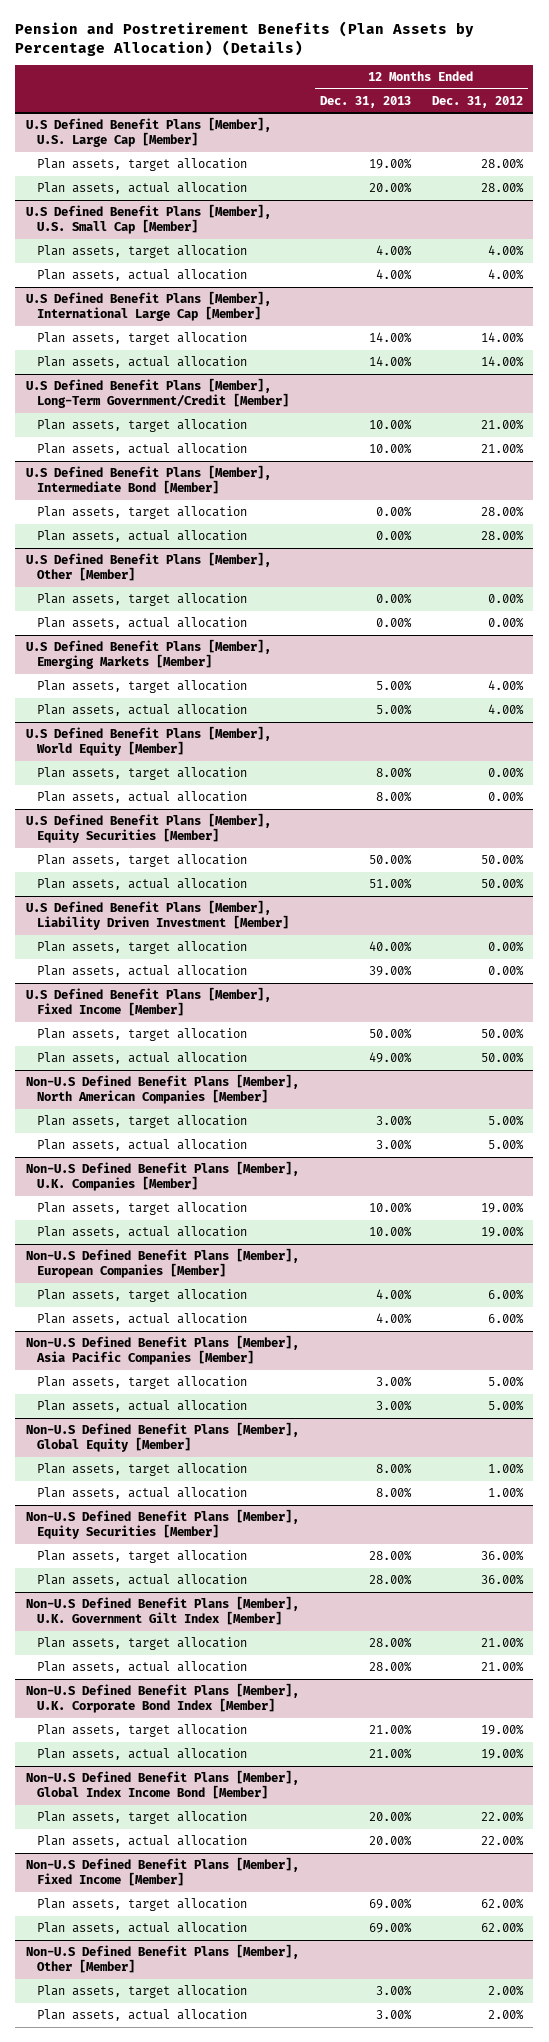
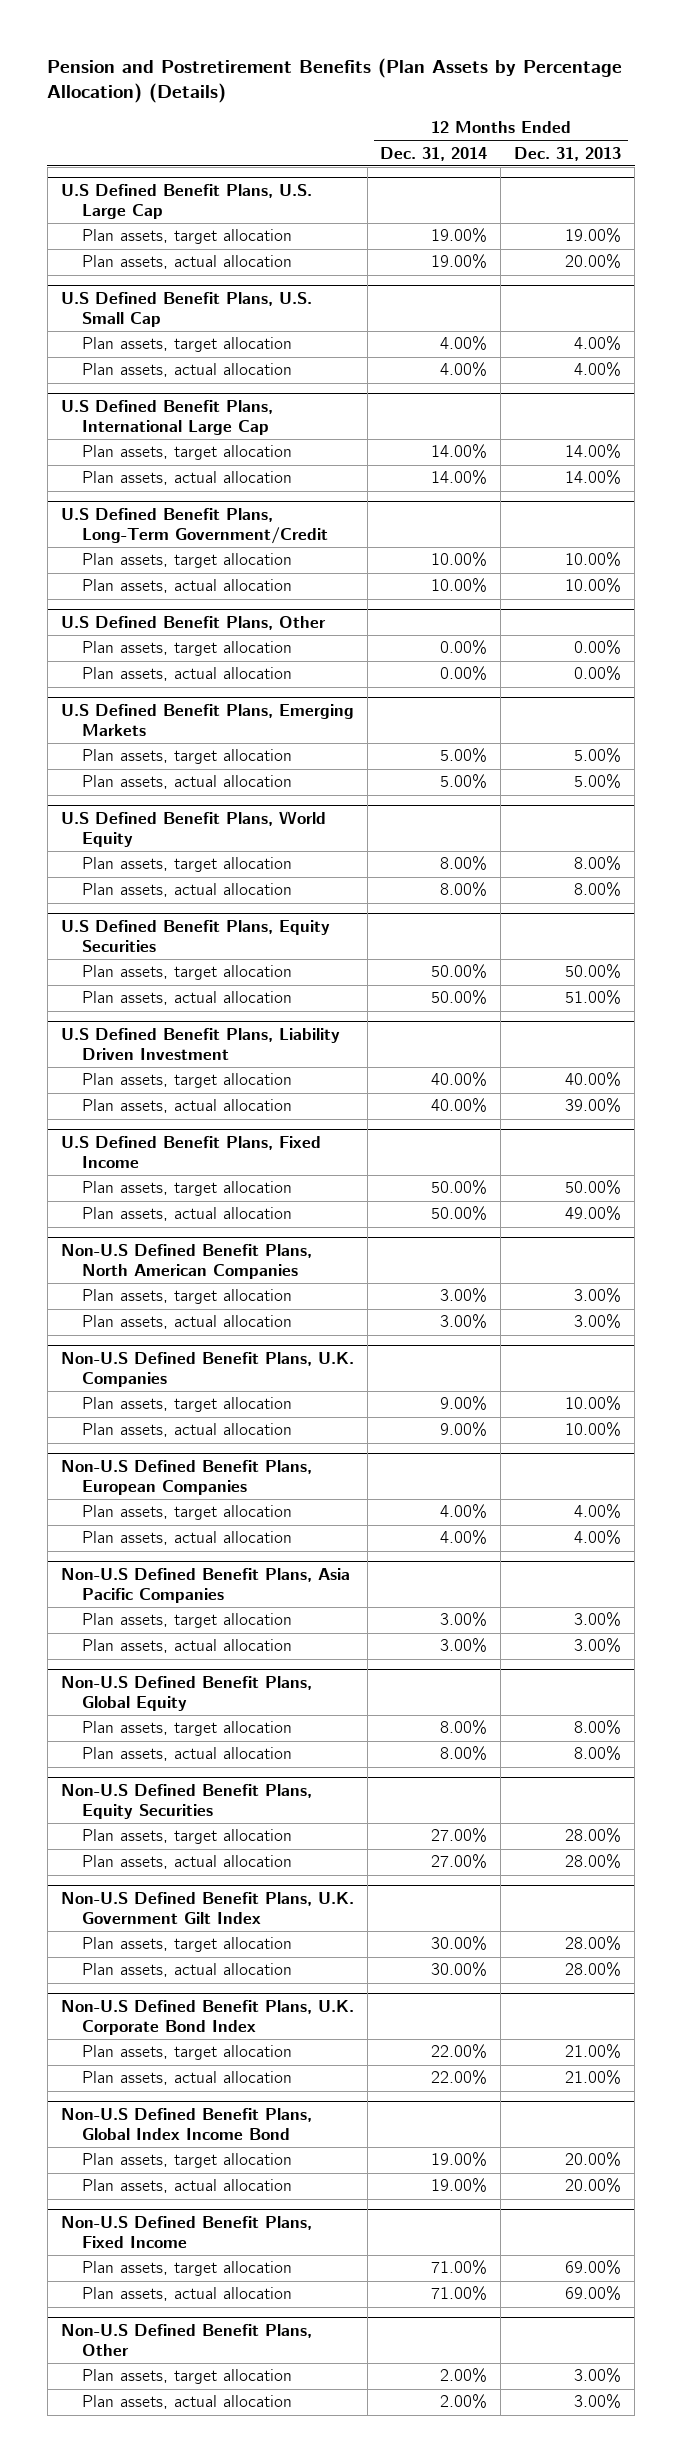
[431,95,523,108] Dec. 31, 2012 -> none
none -> [380,146,488,161] Dec. 31, 2014
[25,117,271,148] U.S Defined Benefit Plans [Member], U.S. Large Cap [Member] -> [60,183,312,220] U.S Defined Benefit Plans, U.S. Large Cap
[25,204,271,235] U.S Defined Benefit Plans [Member], U.S. Small Cap [Member] -> [60,291,312,328] U.S Defined Benefit Plans, U.S. Small Cap
[25,291,271,322] U.S Defined Benefit Plans [Member], International Large Cap [Member] -> [60,399,273,436] U.S Defined Benefit Plans, International Large Cap
[25,378,289,409] U.S Defined Benefit Plans [Member], Long-Term Government/Credit [Member] -> [60,507,329,545] U.S Defined Benefit Plans, Long-Term Government/Credit
[25,465,271,495] U.S Defined Benefit Plans [Member], Intermediate Bond [Member] -> none
[36,506,247,520] Plan assets, target allocation -> none
[36,530,247,543] Plan assets, actual allocation -> none
[25,552,271,582] U.S Defined Benefit Plans [Member], Other [Member] -> [60,615,326,630] U.S Defined Benefit Plans, Other
[25,639,271,670] U.S Defined Benefit Plans [Member], Emerging Markets [Member] -> [60,703,354,737] U.S Defined Benefit Plans, Emerging Markets
[25,726,271,757] U.S Defined Benefit Plans [Member], World Equity [Member] -> [60,810,326,848] U.S Defined Benefit Plans, World Equity
[25,813,271,844] U.S Defined Benefit Plans [Member], Equity Securities [Member] -> [60,919,330,953] U.S Defined Benefit Plans, Equity Securities
[25,900,289,931] U.S Defined Benefit Plans [Member], Liability Driven Investment [Member] -> [60,1027,340,1061] U.S Defined Benefit Plans, Liability Driven Investment
[25,987,271,1017] U.S Defined Benefit Plans [Member], Fixed Income [Member] -> [60,1135,321,1169] U.S Defined Benefit Plans, Fixed Income
[25,1074,299,1105] Non-U.S Defined Benefit Plans [Member], North American Companies [Member] -> [60,1243,312,1280] Non-U.S Defined Benefit Plans, North American Companies
[25,1161,299,1192] Non-U.S Defined Benefit Plans [Member], U.K. Companies [Member] -> [60,1351,354,1388] Non-U.S Defined Benefit Plans, U.K. Companies
[25,1248,299,1279] Non-U.S Defined Benefit Plans [Member], European Companies [Member] -> [60,1459,312,1496] Non-U.S Defined Benefit Plans, European Companies
[25,1335,299,1366] Non-U.S Defined Benefit Plans [Member], Asia Pacific Companies [Member] -> [60,1567,350,1604] Non-U.S Defined Benefit Plans, Asia Pacific Companies
[25,1422,299,1453] Non-U.S Defined Benefit Plans [Member], Global Equity [Member] -> [60,1675,312,1712] Non-U.S Defined Benefit Plans, Global Equity
[25,1509,299,1540] Non-U.S Defined Benefit Plans [Member], Equity Securities [Member] -> [60,1783,312,1820] Non-U.S Defined Benefit Plans, Equity Securities
[25,1596,299,1626] Non-U.S Defined Benefit Plans [Member], U.K. Government Gilt Index [Member] -> [60,1891,354,1925] Non-U.S Defined Benefit Plans, U.K. Government Gilt Index
[25,1683,299,1714] Non-U.S Defined Benefit Plans [Member], U.K. Corporate Bond Index [Member] -> [60,1999,354,2036] Non-U.S Defined Benefit Plans, U.K. Corporate Bond Index
[25,1770,299,1800] Non-U.S Defined Benefit Plans [Member], Global Index Income Bond [Member] -> [60,2107,312,2141] Non-U.S Defined Benefit Plans, Global Index Income Bond
[25,1857,299,1887] Non-U.S Defined Benefit Plans [Member], Fixed Income [Member] -> [60,2215,312,2249] Non-U.S Defined Benefit Plans, Fixed Income
[25,1944,299,1974] Non-U.S Defined Benefit Plans [Member], Other [Member] -> [60,2323,312,2357] Non-U.S Defined Benefit Plans, Other

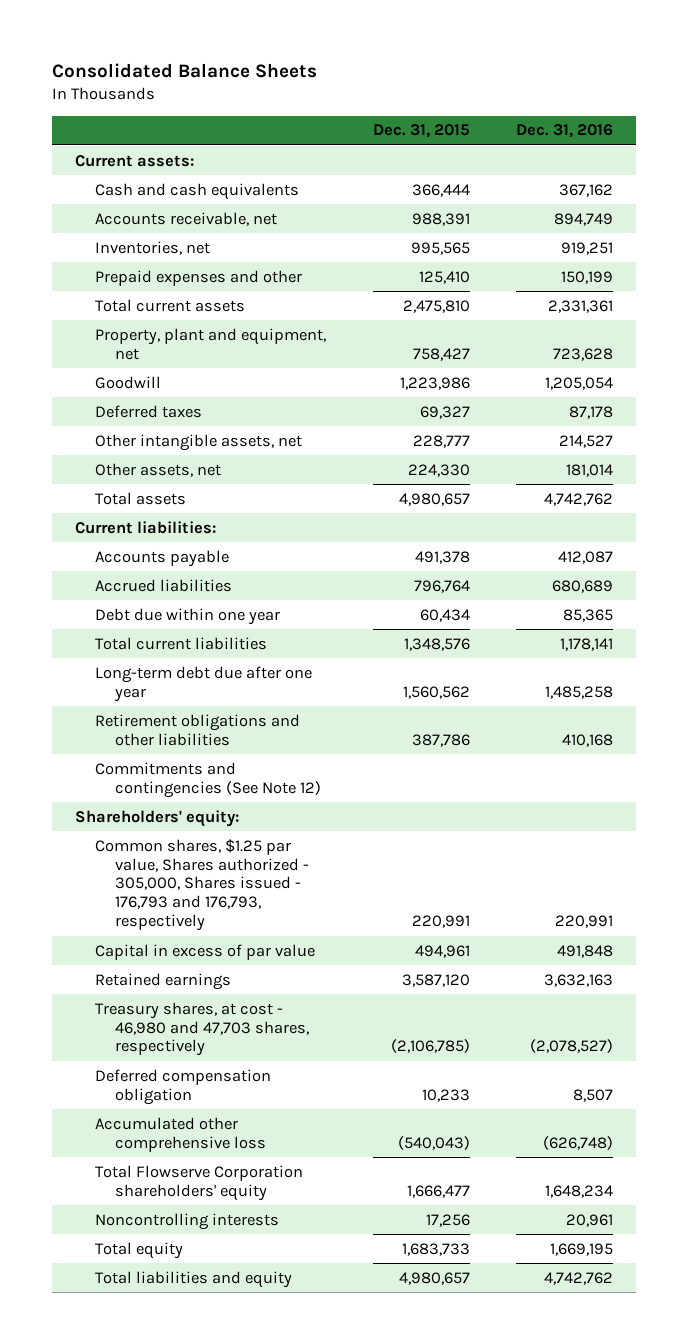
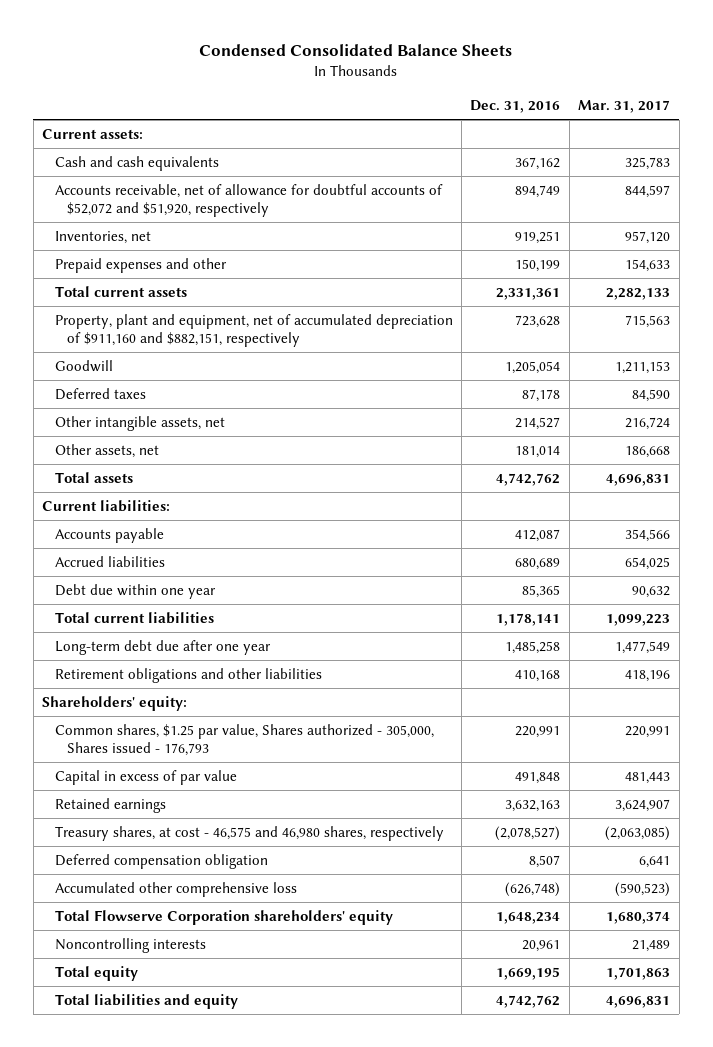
[51,63,317,79] Consolidated Balance Sheets -> [199,44,513,57] Condensed Consolidated Balance Sheets
[372,124,470,139] Dec. 31, 2015 -> none
none -> [578,100,671,114] Mar. 31, 2017
[95,211,278,226] Accounts receivable, net -> [54,183,443,217] Accounts receivable, net of allowance for doubtful accounts of $52,072 and $51,920, respectively
[95,327,327,360] Property, plant and equipment, net -> [54,313,453,347] Property, plant and equipment, net of accumulated depreciation of $911,160 and $882,151, respectively
[95,761,321,798] Commitments and contingencies (See Note 12) -> none
[95,838,309,932] Common shares, $1.25 par value, Shares authorized - 305,000, Shares issued - 176,793 and 176,793, respectively -> [54,723,434,756] Common shares, $1.25 par value, Shares authorized - 305,000, Shares issued - 176,793
[95,1001,309,1057] Treasury shares, at cost - 46,980 and 47,703 shares, respectively -> [54,825,444,841] Treasury shares, at cost - 46,575 and 46,980 shares, respectively

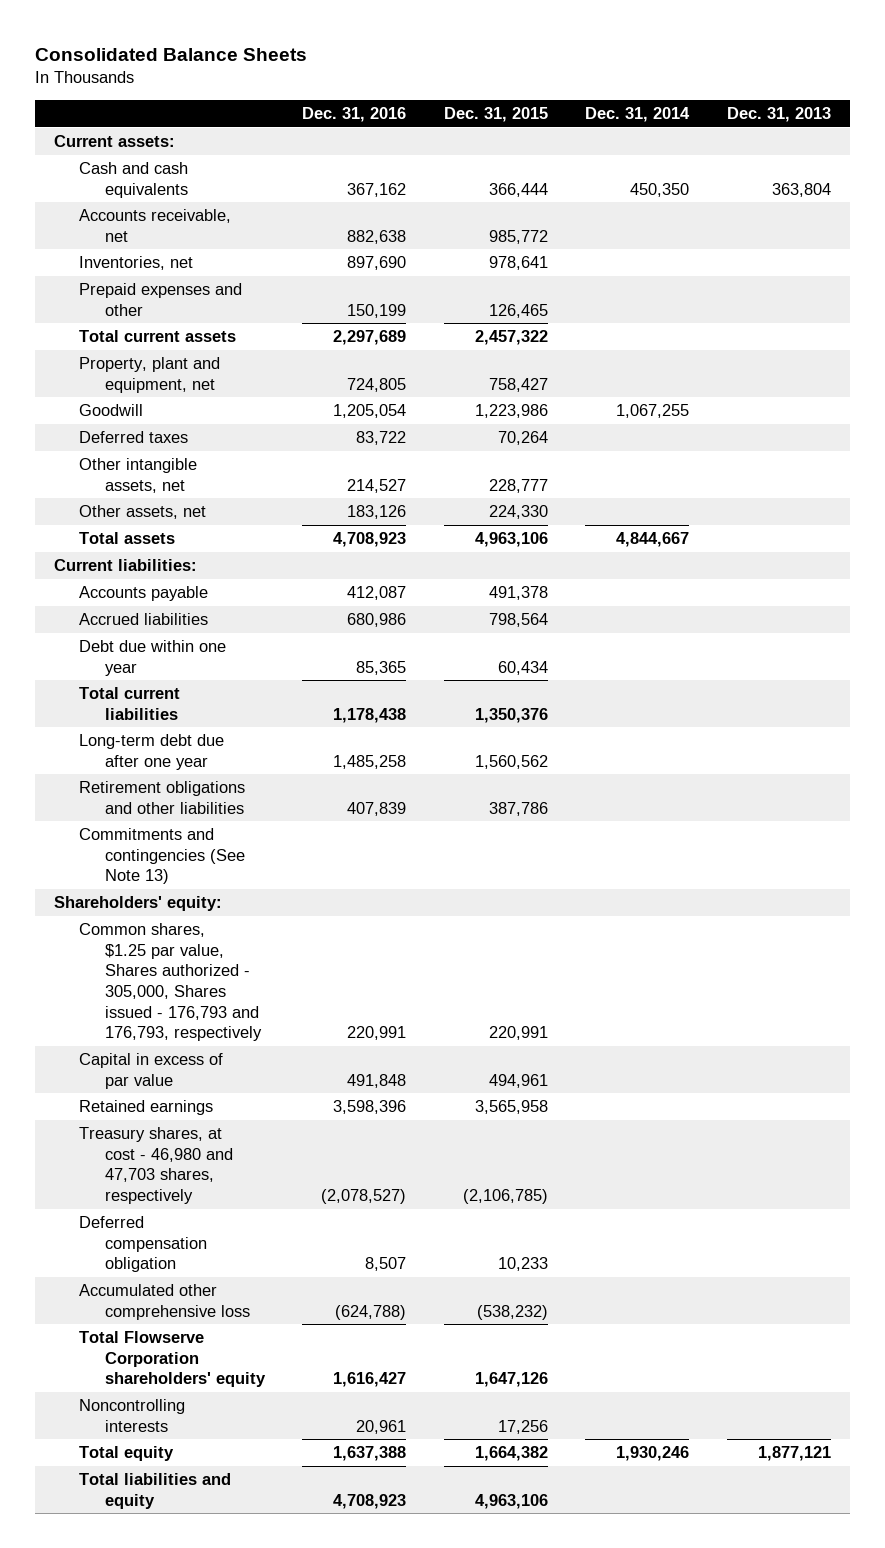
[199,44,513,57] Condensed Consolidated Balance Sheets -> [34,47,307,61] Consolidated Balance Sheets
[578,100,671,114] Mar. 31, 2017 -> none
none -> [443,107,548,123] Dec. 31, 2015
none -> [585,107,691,123] Dec. 31, 2014
none -> [727,107,832,123] Dec. 31, 2013
[54,183,443,217] Accounts receivable, net of allowance for doubtful accounts of $52,072 and $51,920, respectively -> [79,209,232,242] Accounts receivable, net
[515,184,561,198] 894,749 -> [347,229,407,244] 882,638
[515,230,561,244] 919,251 -> [347,256,407,271] 897,690
[496,287,561,300] 2,331,361 -> [333,330,407,346] 2,297,689
[54,313,453,347] Property, plant and equipment, net of accumulated depreciation of $911,160 and $882,151, respectively -> [79,357,221,393] Property, plant and equipment, net
[515,314,561,328] 723,628 -> [347,377,407,392] 724,805
[522,388,561,402] 87,178 -> [356,431,407,446] 83,722
[515,445,561,458] 181,014 -> [347,505,407,520] 183,126
[496,472,561,486] 4,742,762 -> [333,532,407,548] 4,708,923
[515,557,561,570] 680,689 -> [347,613,407,628] 680,986
[496,612,561,626] 1,178,141 -> [333,707,407,723] 1,178,438
[515,669,561,682] 410,168 -> [347,801,407,816] 407,839
none -> [79,828,245,885] Commitments and contingencies (See Note 13)
[54,723,434,756] Common shares, $1.25 par value, Shares authorized - 305,000, Shares issued - 176,793 -> [79,923,262,1042] Common shares, $1.25 par value, Shares authorized - 305,000, Shares issued - 176,793 and 176,793, respectively
[505,799,561,812] 3,632,163 -> [333,1100,407,1115] 3,598,396
[54,825,444,841] Treasury shares, at cost - 46,575 and 46,980 shares, respectively -> [79,1127,233,1204] Treasury shares, at cost - 46,980 and 47,703 shares, respectively
[505,881,561,897] (626,748) -> [335,1304,407,1320] (624,788)
[496,911,561,924] 1,648,234 -> [333,1372,407,1388] 1,616,427
[496,966,561,980] 1,669,195 -> [333,1446,407,1462] 1,637,388
[496,994,561,1008] 4,742,762 -> [333,1493,407,1509] 4,708,923

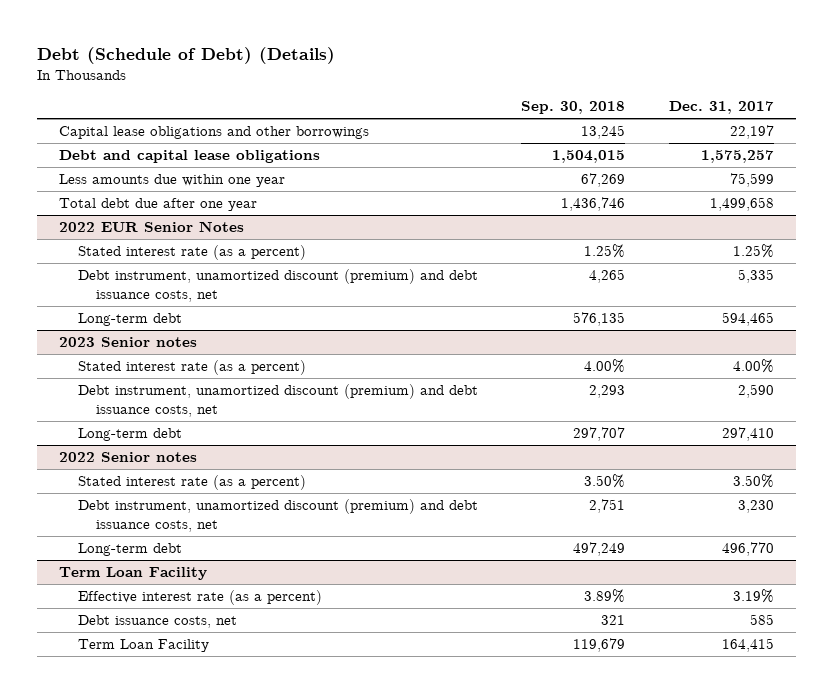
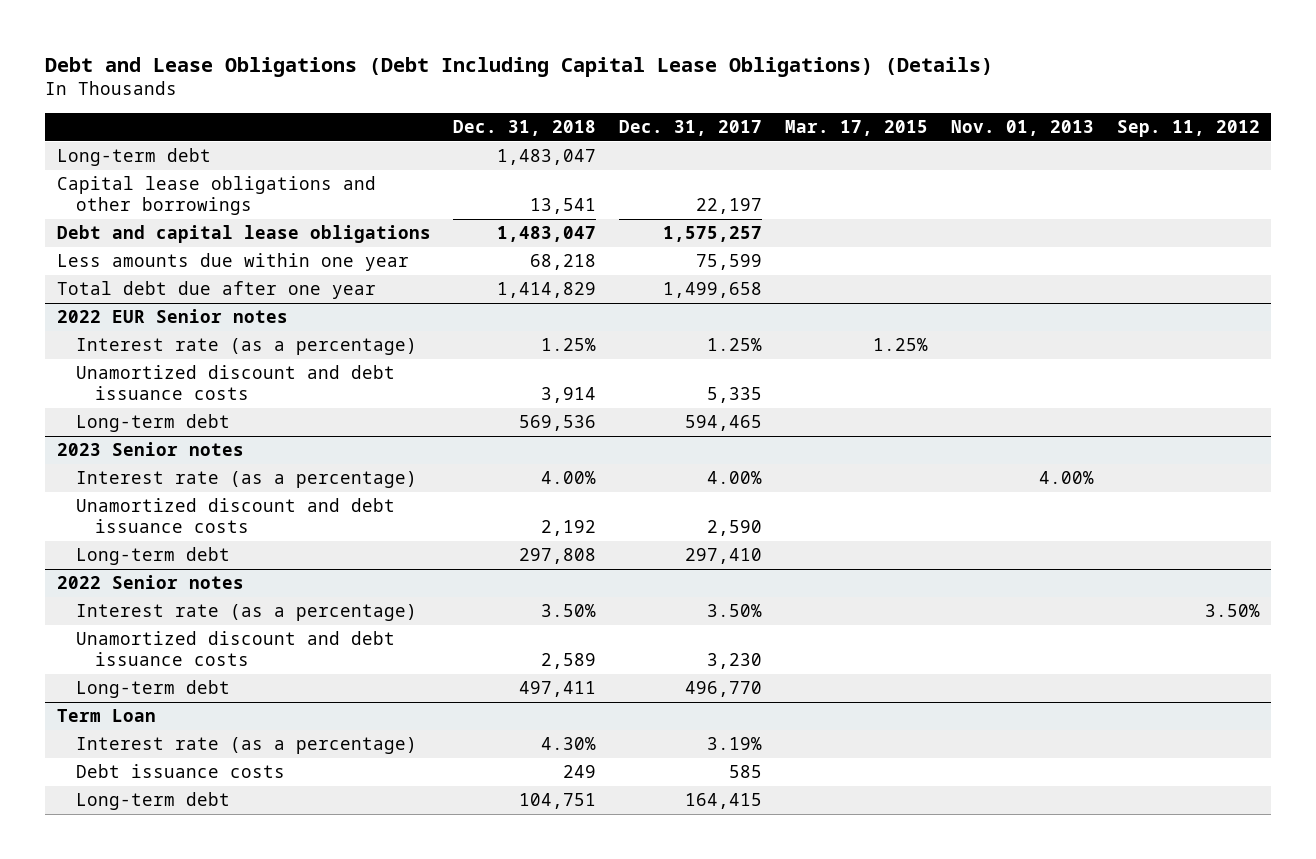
[37,46,336,64] Debt (Schedule of Debt) (Details) -> [45,56,994,77] Debt and Lease Obligations (Debt Including Capital Lease Obligations) (Details)
[521,101,626,115] Sep. 30, 2018 -> none
none -> [453,119,597,136] Dec. 31, 2018
none -> [785,119,929,136] Mar. 17, 2015
none -> [950,119,1094,136] Nov. 01, 2013
none -> [1116,119,1260,137] Sep. 11, 2012
none -> [56,148,211,167] Long-term debt
[58,221,244,233] 2022 EUR Senior Notes -> [56,309,288,324] 2022 EUR Senior notes
[77,245,306,261] Stated interest rate (as a percent) -> [75,338,417,356] Interest rate (as a percentage)
[77,269,478,303] Debt instrument, unamortized discount (premium) and debt issuance costs, net -> [75,365,395,400] Unamortized discount and debt issuance costs
[77,360,306,376] Stated interest rate (as a percent) -> [75,471,417,489] Interest rate (as a percentage)
[77,384,478,418] Debt instrument, unamortized discount (premium) and debt issuance costs, net -> [75,498,395,533] Unamortized discount and debt issuance costs
[77,475,306,491] Stated interest rate (as a percent) -> [75,604,417,622] Interest rate (as a percentage)
[77,499,478,533] Debt instrument, unamortized discount (premium) and debt issuance costs, net -> [75,631,395,666] Unamortized discount and debt issuance costs
[58,567,207,581] Term Loan Facility -> [56,709,156,723] Term Loan
[77,590,322,606] Effective interest rate (as a percent) -> [75,737,417,755] Interest rate (as a percentage)
[77,615,237,629] Debt issuance costs, net -> [75,764,285,779] Debt issuance costs
[77,639,209,653] Term Loan Facility -> [75,792,230,811] Long-term debt

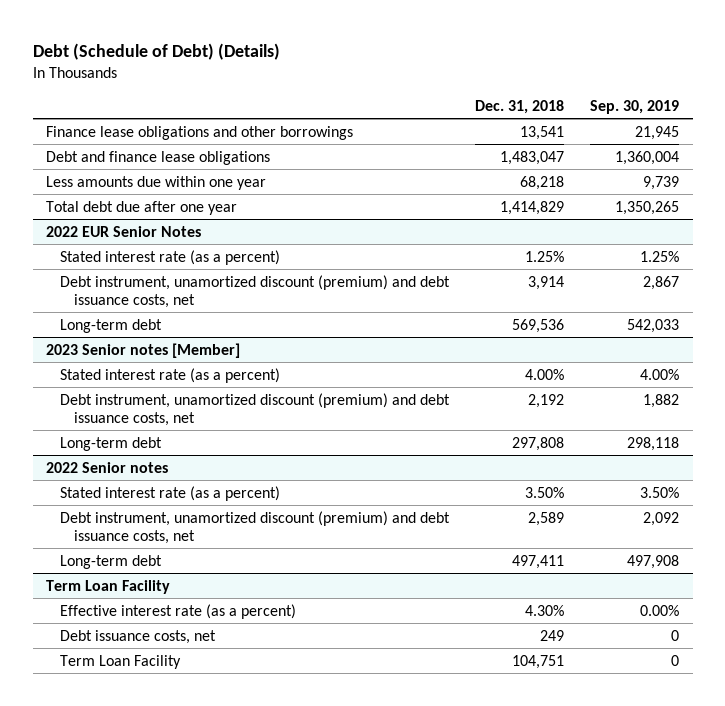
[45,56,994,77] Debt and Lease Obligations (Debt Including Capital Lease Obligations) (Details) -> [32,42,280,60] Debt (Schedule of Debt) (Details)
[619,119,763,136] Dec. 31, 2017 -> none
[785,119,929,136] Mar. 17, 2015 -> none
[950,119,1094,136] Nov. 01, 2013 -> none
[1116,119,1260,137] Sep. 11, 2012 -> none
none -> [590,99,680,114] Sep. 30, 2019
[56,148,211,167] Long-term debt -> none
[56,176,376,215] Capital lease obligations and other borrowings -> [45,125,353,140] Finance lease obligations and other borrowings
[56,225,431,244] Debt and capital lease obligations -> [45,150,270,165] Debt and finance lease obligations
[56,309,288,324] 2022 EUR Senior notes -> [45,225,201,237] 2022 EUR Senior Notes
[75,338,417,356] Interest rate (as a percentage) -> [60,249,281,265] Stated interest rate (as a percent)
[75,365,395,400] Unamortized discount and debt issuance costs -> [60,274,451,308] Debt instrument, unamortized discount (premium) and debt issuance costs, net
[56,442,244,457] 2023 Senior notes -> [45,342,240,358] 2023 Senior notes [Member]
[75,471,417,489] Interest rate (as a percentage) -> [60,367,281,383] Stated interest rate (as a percent)
[75,498,395,533] Unamortized discount and debt issuance costs -> [60,392,451,426] Debt instrument, unamortized discount (premium) and debt issuance costs, net
[75,604,417,622] Interest rate (as a percentage) -> [60,485,281,501] Stated interest rate (as a percent)
[75,631,395,666] Unamortized discount and debt issuance costs -> [60,510,451,544] Debt instrument, unamortized discount (premium) and debt issuance costs, net
[56,709,156,723] Term Loan -> [45,579,170,594] Term Loan Facility
[75,737,417,755] Interest rate (as a percentage) -> [60,603,297,619] Effective interest rate (as a percent)
[75,764,285,779] Debt issuance costs -> [60,629,217,644] Debt issuance costs, net
[75,792,230,811] Long-term debt -> [60,654,182,669] Term Loan Facility

